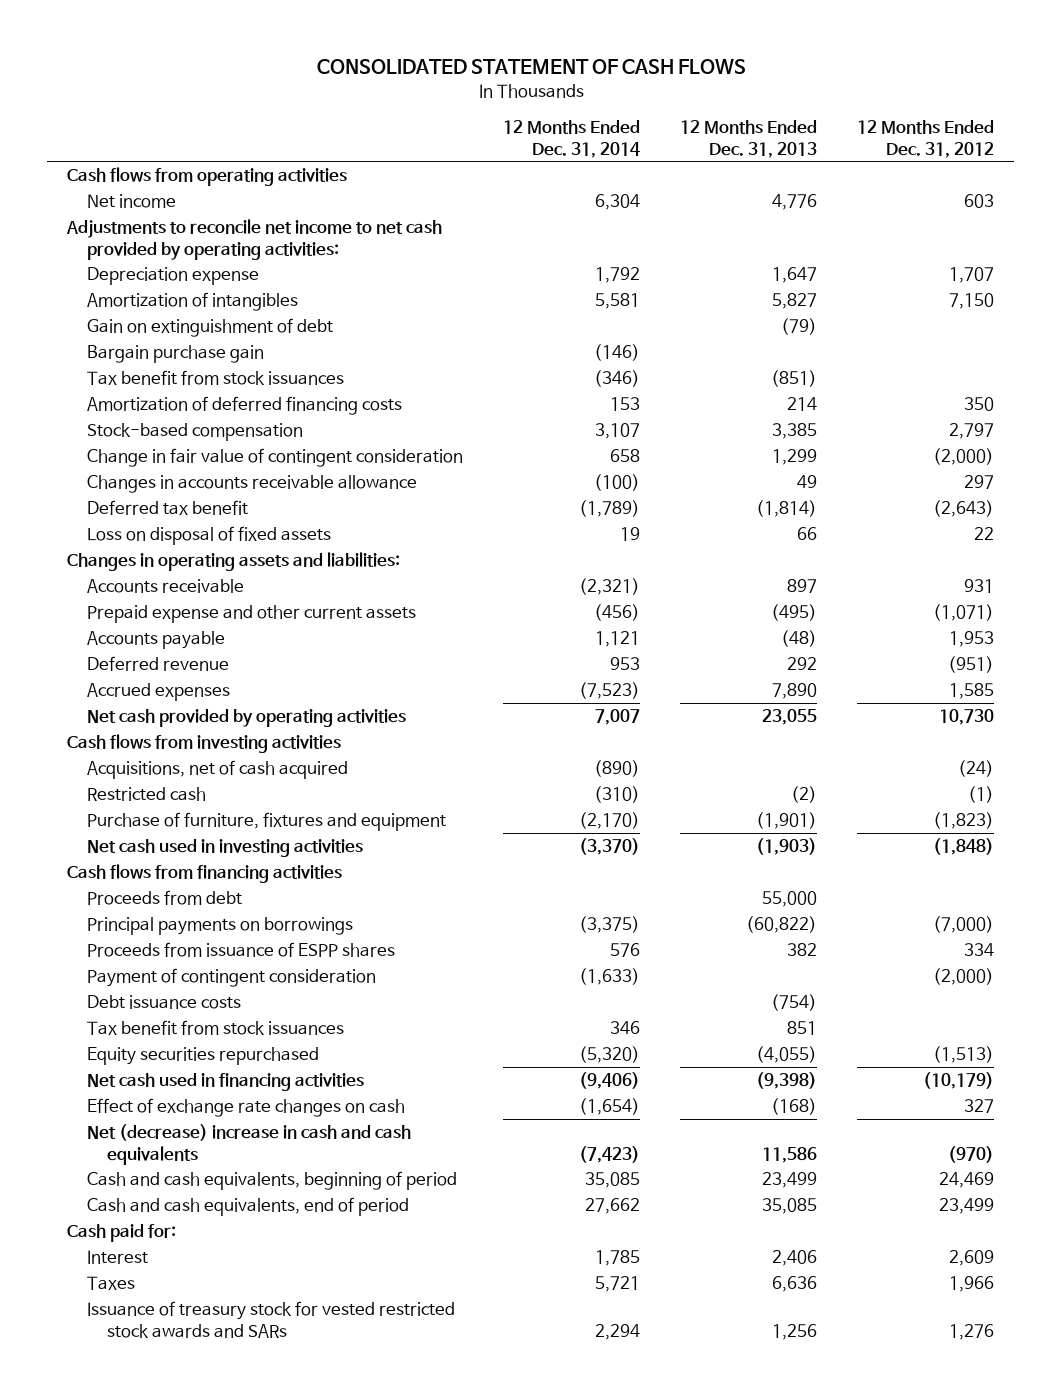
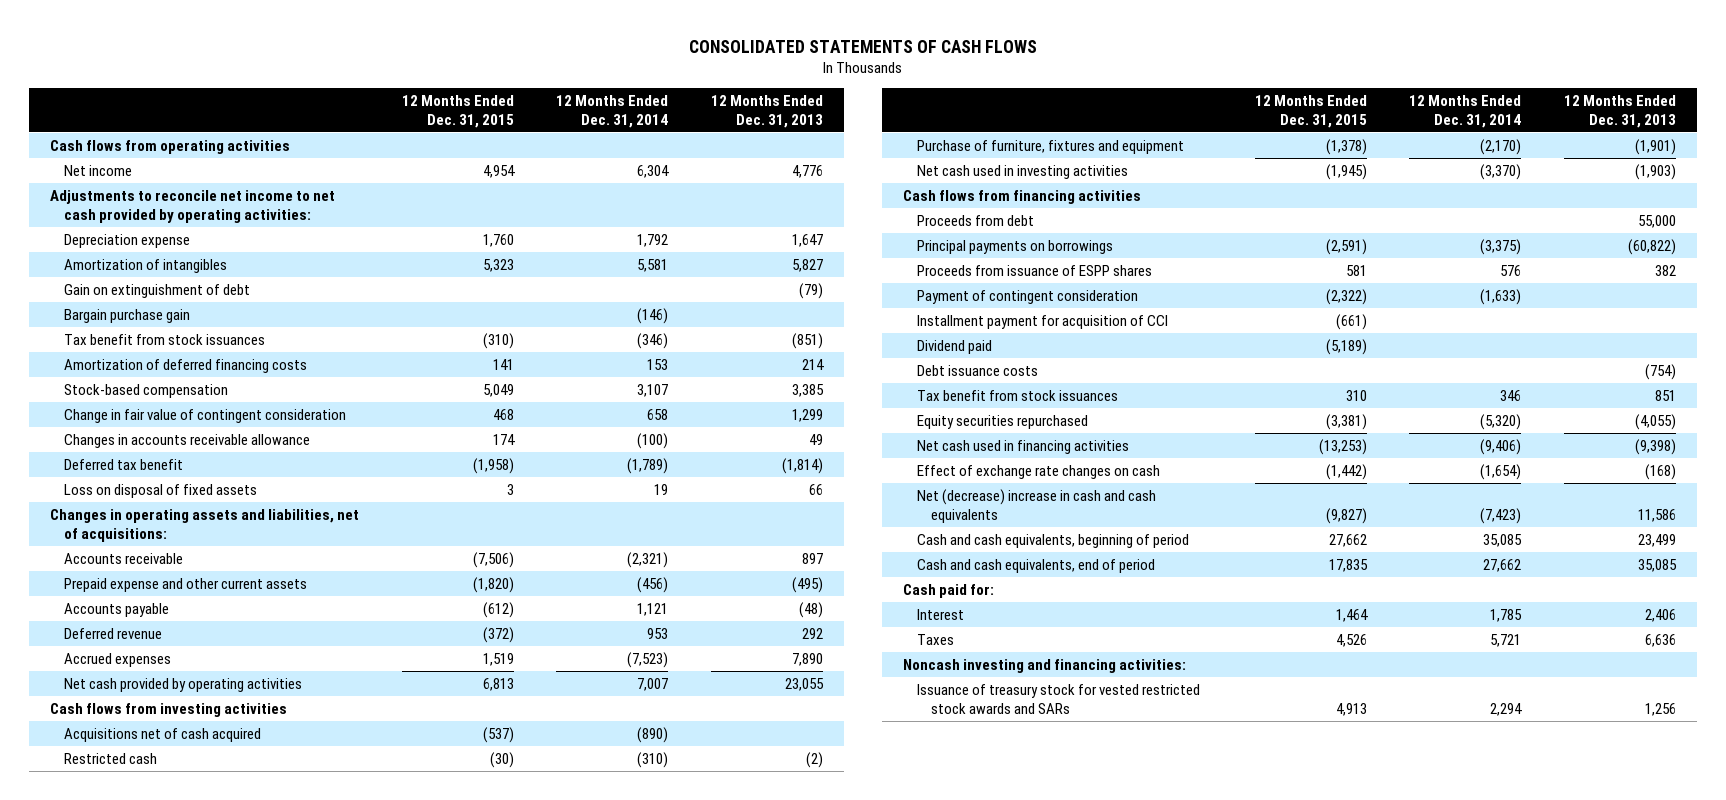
[316,58,746,74] CONSOLIDATED STATEMENT OF CASH FLOWS -> [689,39,1038,53] CONSOLIDATED STATEMENTS OF CASH FLOWS
[857,120,995,158] 12 Months Ended Dec. 31, 2012 -> none
none -> [401,94,514,128] 12 Months Ended Dec. 31, 2015
[67,552,401,572] Changes in operating assets and liabilities: -> [50,509,360,542] Changes in operating assets and liabilities, net of acquisitions:
[87,760,349,780] Acquisitions, net of cash acquired -> [64,728,262,743] Acquisitions net of cash acquired
none -> [916,315,1168,330] Installment payment for acquisition of CCI
none -> [916,340,992,355] Dividend paid
none -> [903,659,1187,674] Noncash investing and financing activities:

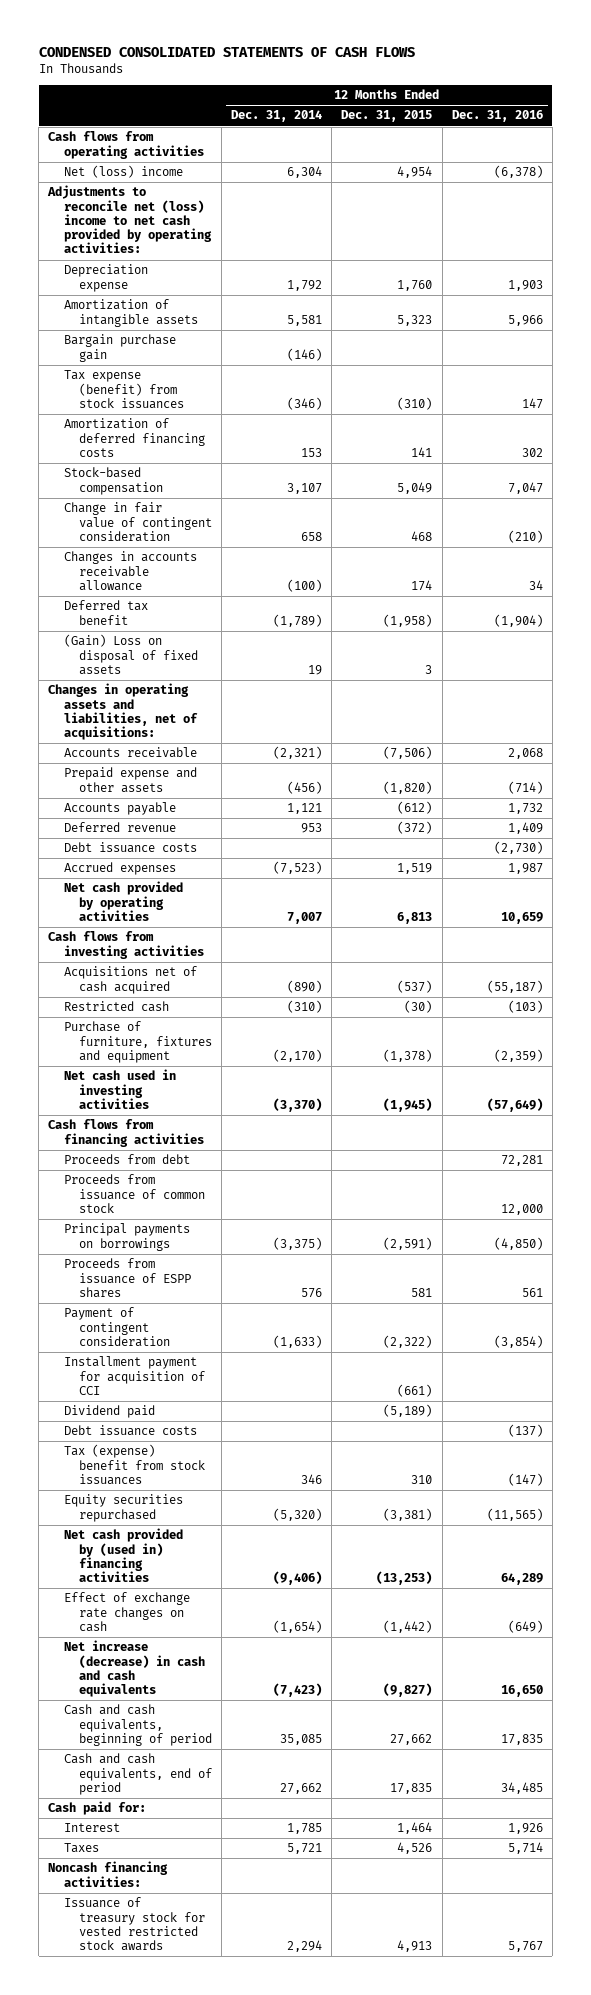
[689,39,1038,53] CONSOLIDATED STATEMENTS OF CASH FLOWS -> [38,46,415,57] CONDENSED CONSOLIDATED STATEMENTS OF CASH FLOWS
[710,94,823,128] 12 Months Ended Dec. 31, 2013 -> none
none -> [451,110,543,123] Dec. 31, 2016
[64,165,133,177] Net income -> [63,165,183,179] Net (loss) income
[50,190,336,223] Adjustments to reconcile net income to net cash provided by operating activities: -> [47,185,212,254] Adjustments to reconcile net (loss) income to net cash provided by operating activities:
[64,284,251,299] Gain on extinguishment of debt -> none
[64,259,228,274] Amortization of intangibles -> [63,299,198,327] Amortization of intangible assets
[64,334,266,346] Tax benefit from stock issuances -> [63,370,184,409] Tax expense (benefit) from stock issuances
[64,484,258,499] Loss on disposal of fixed assets -> [63,634,198,675] (Gain) Loss on disposal of fixed assets
[64,578,308,593] Prepaid expense and other current assets -> [63,767,197,793] Prepaid expense and other assets
none -> [63,842,197,854] Debt issuance costs
none -> [63,1174,205,1213] Proceeds from issuance of common stock
[916,390,1118,402] Tax benefit from stock issuances -> [63,1444,205,1485] Tax (expense) benefit from stock issuances
[916,440,1129,455] Net cash used in financing activities -> [63,1528,183,1583] Net cash provided by (used in) financing activities
[916,489,1156,523] Net (decrease) increase in cash and cash equivalents -> [63,1640,205,1698] Net increase (decrease) in cash and cash equivalents
[903,659,1187,674] Noncash investing and financing activities: -> [48,1861,169,1887] Noncash financing activities:
[916,684,1200,714] Issuance of treasury stock for vested restricted stock awards and SARs -> [63,1897,205,1952] Issuance of treasury stock for vested restricted stock awards

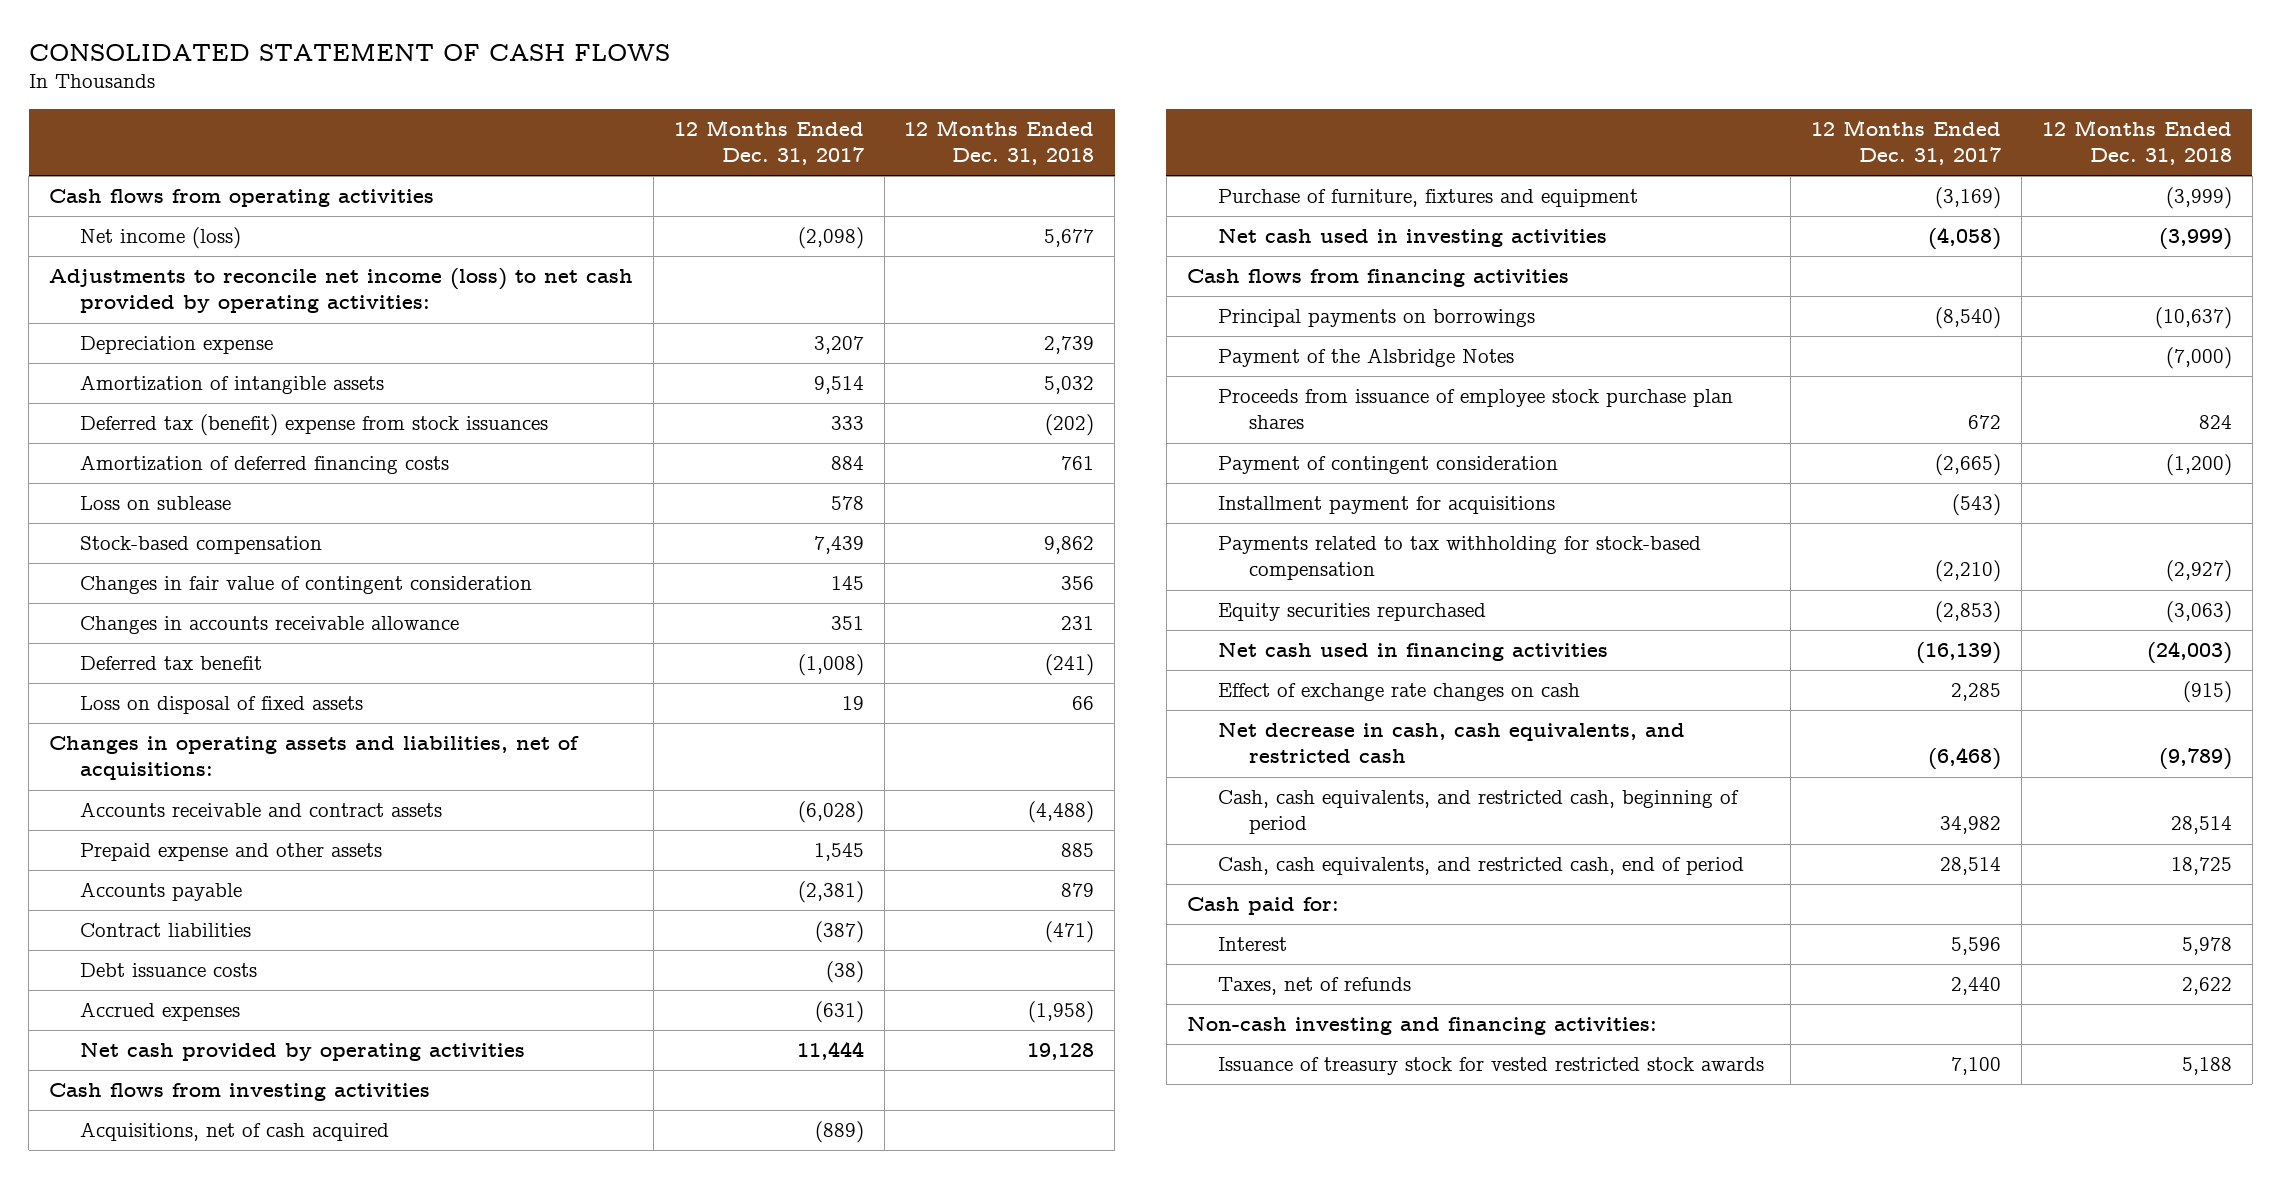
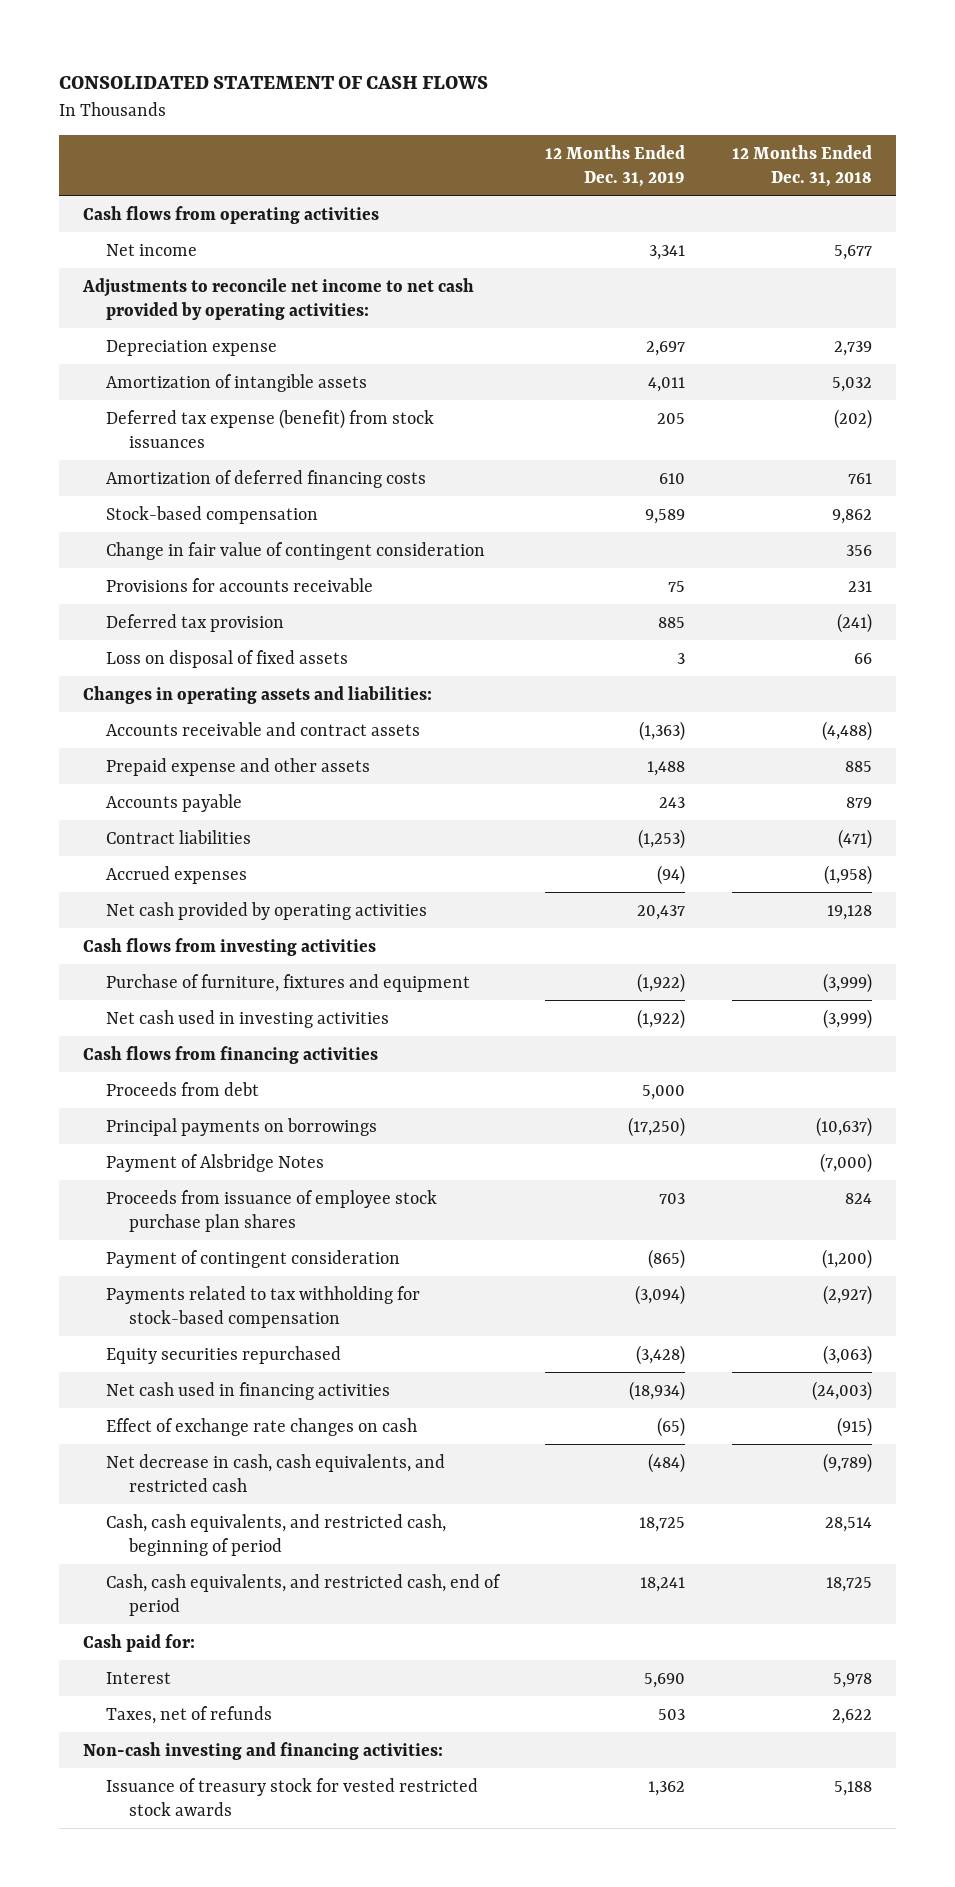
[673,120,864,166] 12 Months Ended Dec. 31, 2017 -> none
none -> [545,144,686,187] 12 Months Ended Dec. 31, 2019
[80,227,242,250] Net income (loss) -> [105,243,197,256] Net income
[48,268,633,314] Adjustments to reconcile net income (loss) to net cash provided by operating activities: -> [81,277,474,320] Adjustments to reconcile net income to net cash provided by operating activities:
[80,414,549,437] Deferred tax (benefit) expense from stock issuances -> [105,408,434,448] Deferred tax expense (benefit) from stock issuances
[80,496,232,511] Loss on sublease -> none
[80,576,533,595] Changes in fair value of contingent consideration -> [105,541,485,560] Change in fair value of contingent consideration
[80,616,460,635] Changes in accounts receivable allowance -> [105,577,373,592] Provisions for accounts receivable
[80,656,263,671] Deferred tax benefit -> [105,613,284,632] Deferred tax provision
[48,736,579,781] Changes in operating assets and liabilities, net of acquisitions: -> [82,685,432,704] Changes in operating assets and liabilities:
[80,963,258,978] Debt issuance costs -> none
[80,1122,390,1142] Acquisitions, net of cash acquired -> none
none -> [105,1081,259,1096] Proceeds from debt
[1217,348,1514,368] Payment of the Alsbridge Notes -> [105,1153,324,1172] Payment of Alsbridge Notes
[1217,496,1555,515] Installment payment for acquisitions -> none

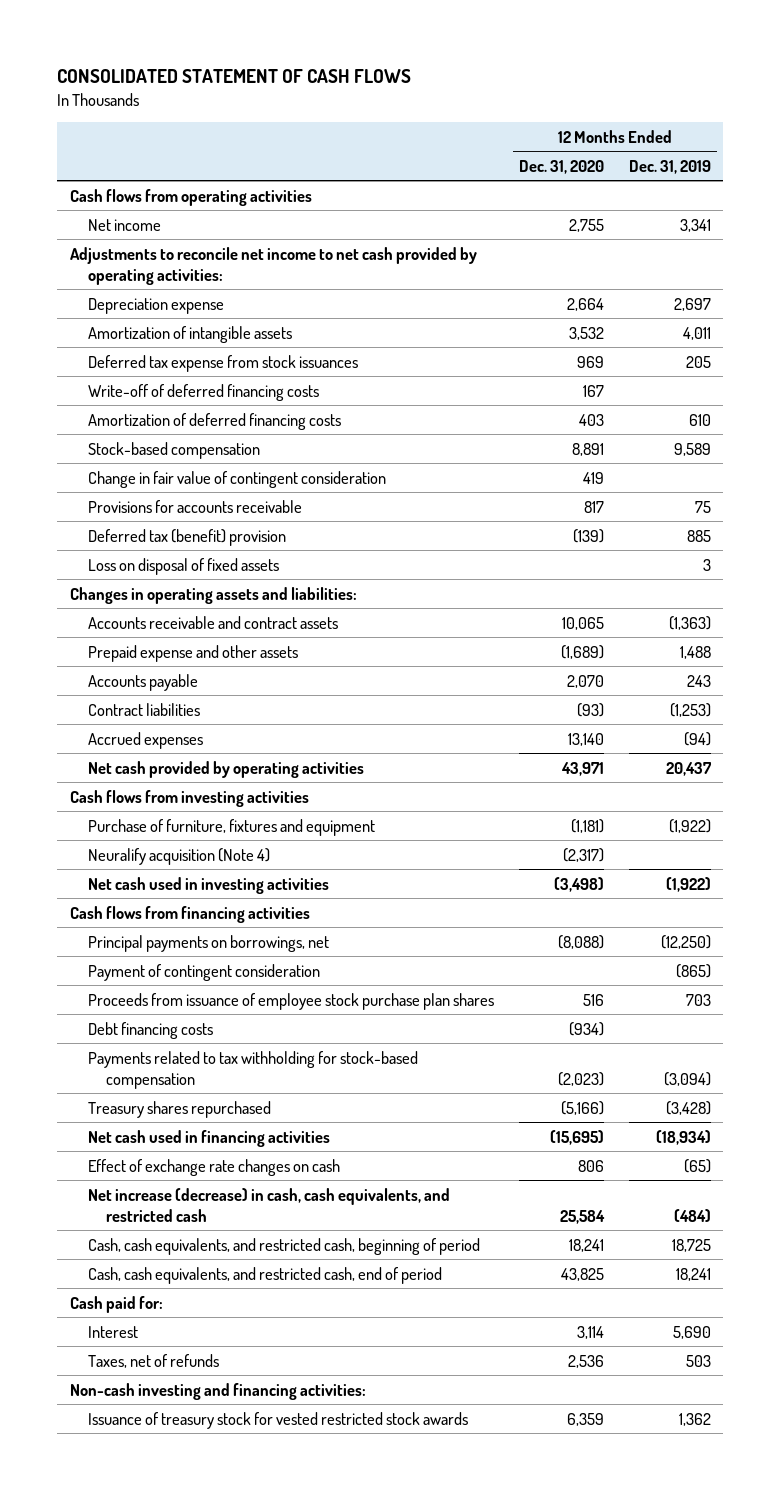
[732,144,873,187] 12 Months Ended Dec. 31, 2018 -> none
none -> [519,159,605,174] Dec. 31, 2020
[105,408,434,448] Deferred tax expense (benefit) from stock issuances -> [88,354,359,372] Deferred tax expense from stock issuances
none -> [88,383,320,401] Write-off of deferred financing costs
[105,613,284,632] Deferred tax provision -> [88,528,287,546] Deferred tax (benefit) provision
none -> [88,847,271,865] Neuralify acquisition (Note 4)
[105,1081,259,1096] Proceeds from debt -> none
[105,1153,324,1172] Payment of Alsbridge Notes -> none
[105,1117,377,1136] Principal payments on borrowings -> [88,934,330,952] Principal payments on borrowings, net
[628,1116,686,1137] (17,250) -> [660,934,711,949] (12,250)
[105,1189,437,1232] Proceeds from issuance of employee stock purchase plan shares -> [88,992,495,1010] Proceeds from issuance of employee stock purchase plan shares
none -> [88,1021,214,1039] Debt financing costs
[105,1345,341,1364] Equity securities repurchased -> [88,1100,272,1118] Treasury shares repurchased
[105,1453,445,1492] Net decrease in cash, cash equivalents, and restricted cash -> [88,1187,451,1222] Net increase (decrease) in cash, cash equivalents, and restricted cash

